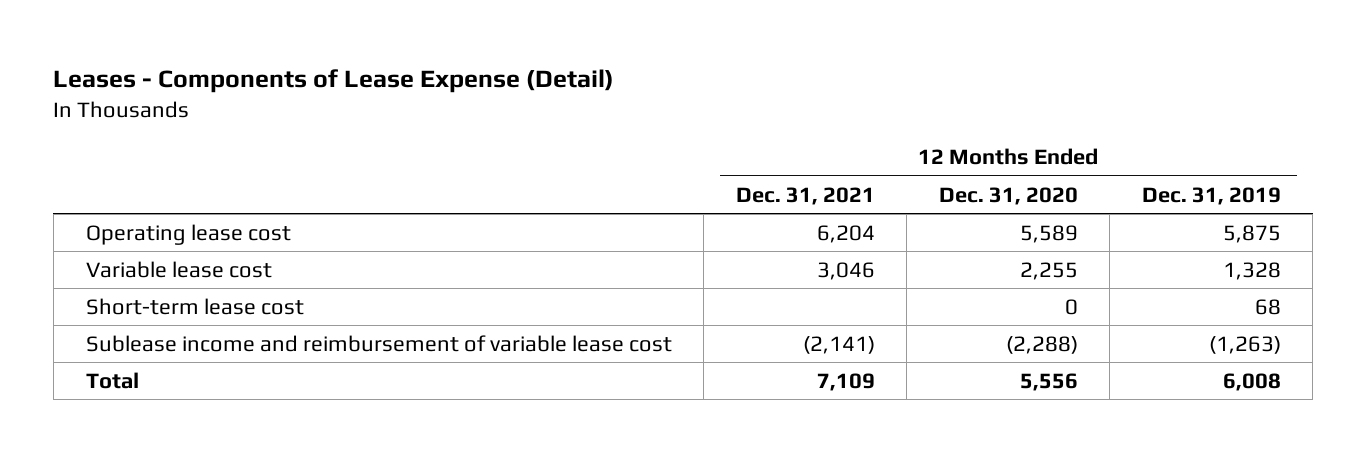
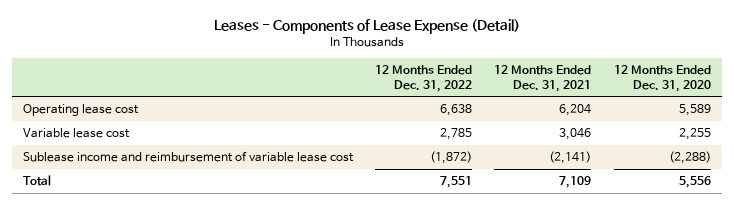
[1141,186,1281,205] Dec. 31, 2019 -> none
none -> [375,65,473,92] 12 Months Ended Dec. 31, 2022
[85,297,304,315] Short-term lease cost -> none

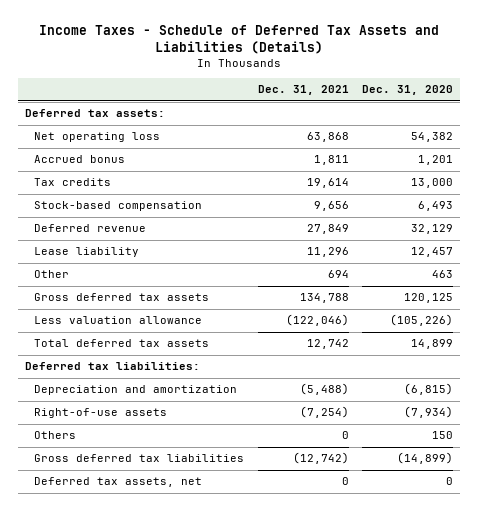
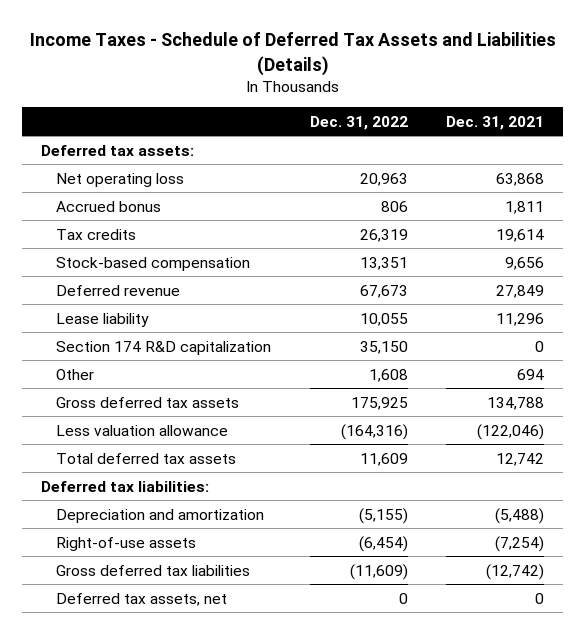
[362,85,454,96] Dec. 31, 2020 -> none
none -> [309,115,408,130] Dec. 31, 2022
none -> [56,340,272,355] Section 174 R&D capitalization
[33,431,76,440] Others -> none

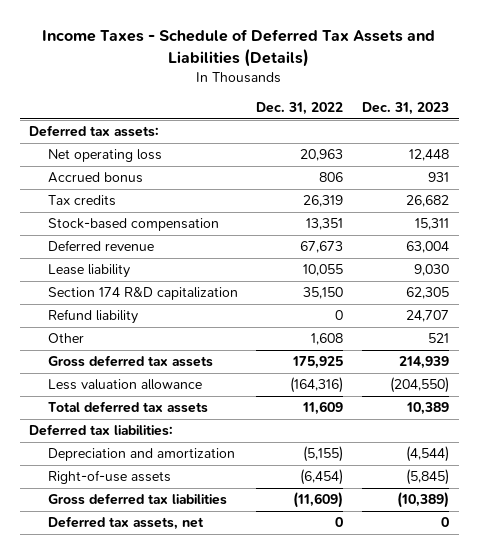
[445,115,544,130] Dec. 31, 2021 -> none
none -> [362,101,450,115] Dec. 31, 2023
none -> [47,309,138,325] Refund liability

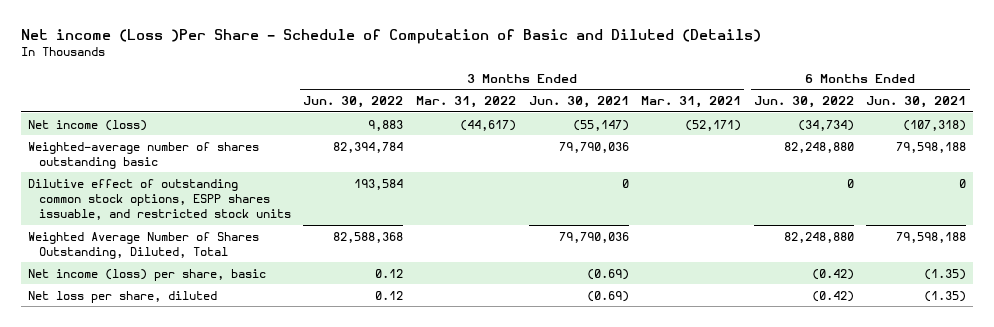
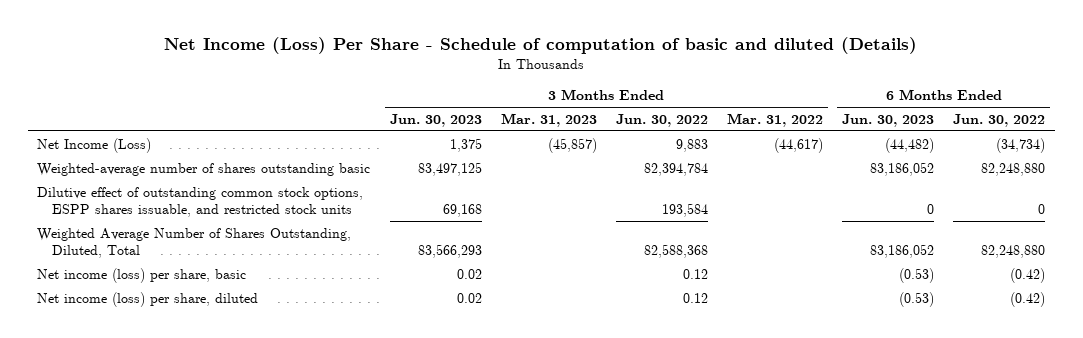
[21,28,762,44] Net income (Loss )Per Share - Schedule of Computation of Basic and Diluted (Details) -> [164,36,918,54] Net Income (Loss) Per Share - Schedule of computation of basic and diluted (Details)
[528,96,629,109] Jun. 30, 2021 -> none
[641,96,742,109] Mar. 31, 2021 -> none
[866,96,967,109] Jun. 30, 2021 -> none
none -> [389,113,482,127] Jun. 30, 2023
none -> [500,112,597,127] Mar. 31, 2023
none -> [842,113,935,127] Jun. 30, 2023
[27,119,147,131] Net income (loss) -> [37,137,152,153] Net Income (Loss)
[27,290,217,303] Net loss per share, diluted -> [37,291,259,307] Net income (loss) per share, diluted

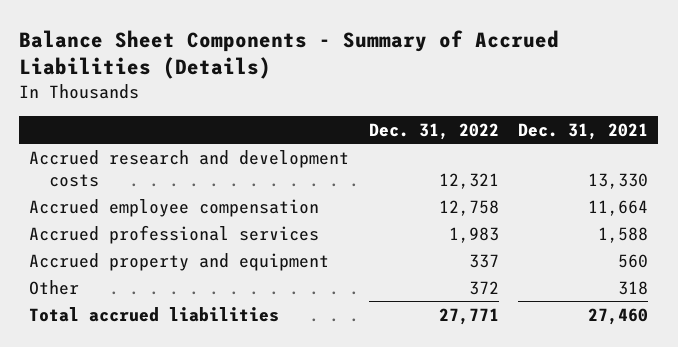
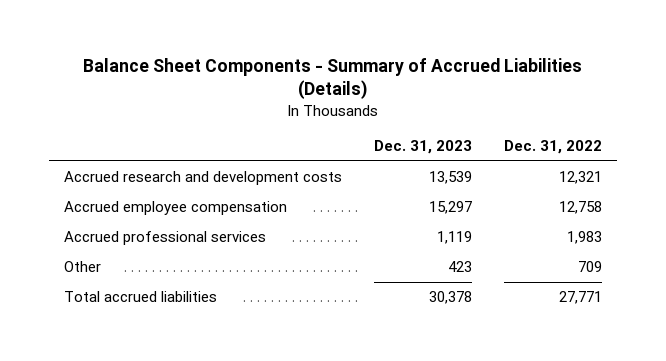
[518,122,649,140] Dec. 31, 2021 -> none
none -> [374,140,473,155] Dec. 31, 2023
[29,252,330,271] Accrued property and equipment -> none
[468,280,499,295] 372 -> [577,261,602,273] 709

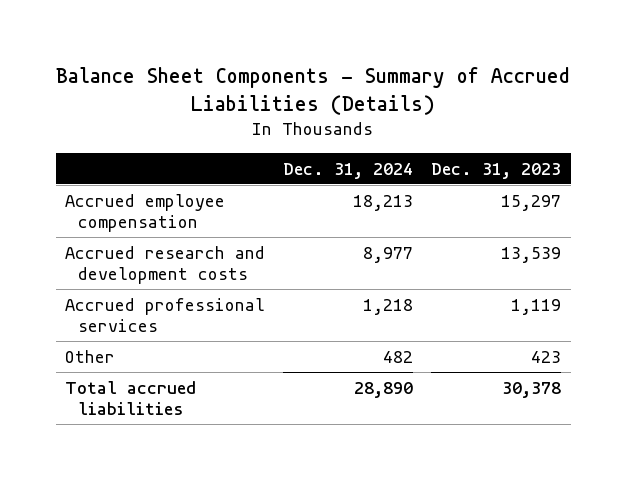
[503,140,602,155] Dec. 31, 2022 -> none
none -> [283,162,414,179] Dec. 31, 2024
[64,171,343,186] Accrued research and development costs -> [64,245,265,284] Accrued research and development costs

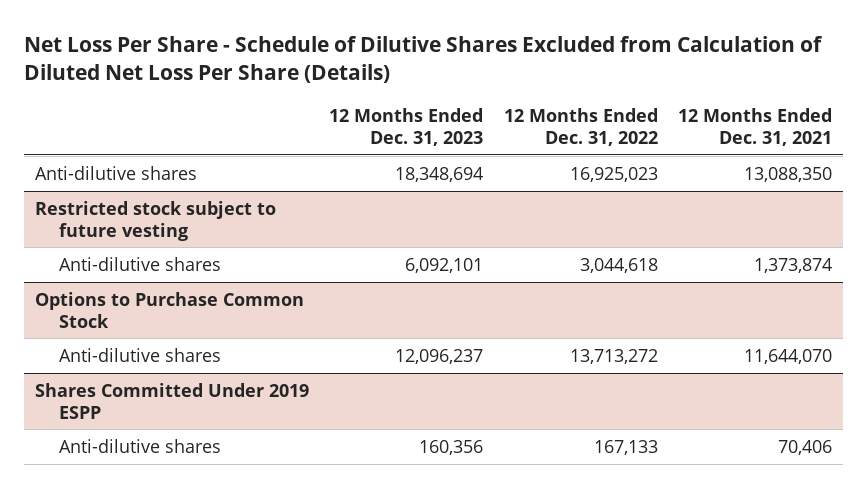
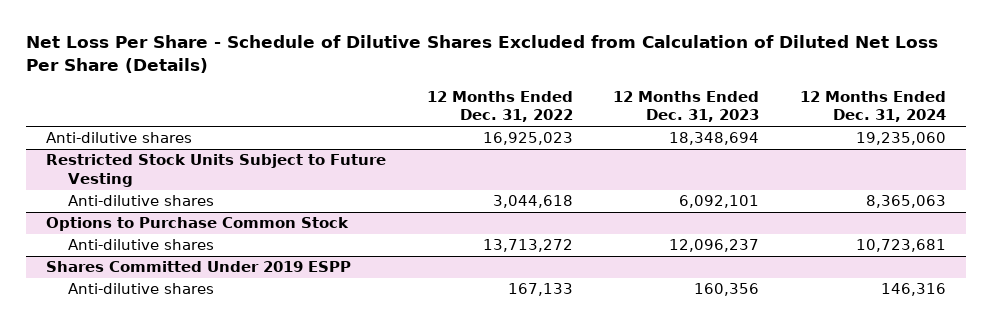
[678,107,833,146] 12 Months Ended Dec. 31, 2021 -> none
none -> [799,91,946,123] 12 Months Ended Dec. 31, 2024
[34,200,276,241] Restricted stock subject to future vesting -> [46,154,387,187] Restricted Stock Units Subject to Future Vesting

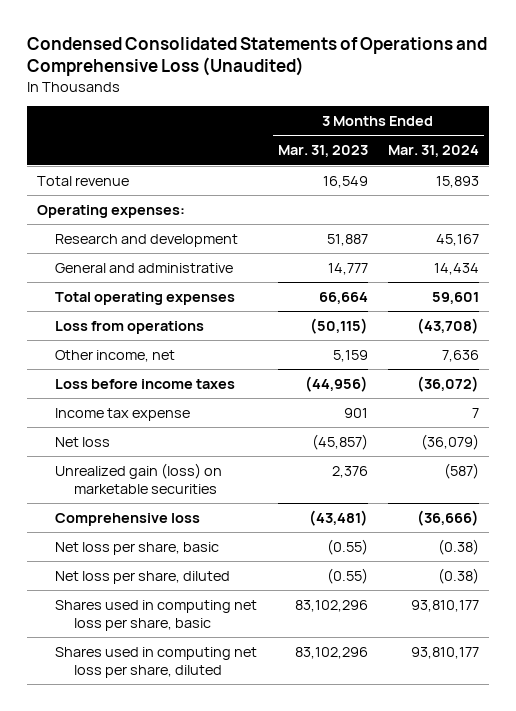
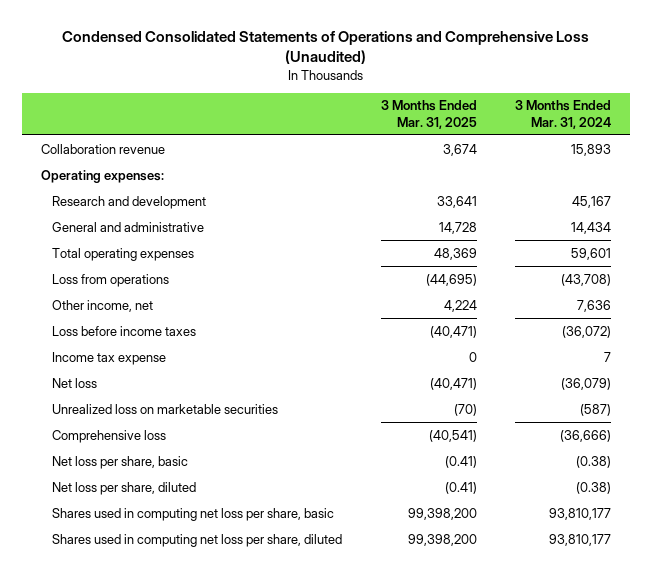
[277,145,368,158] Mar. 31, 2023 -> none
none -> [380,100,477,129] 3 Months Ended Mar. 31, 2025
[36,175,129,186] Total revenue -> [41,143,166,154] Collaboration revenue
[55,462,223,494] Unrealized gain (loss) on marketable securities -> [52,403,279,414] Unrealized loss on marketable securities

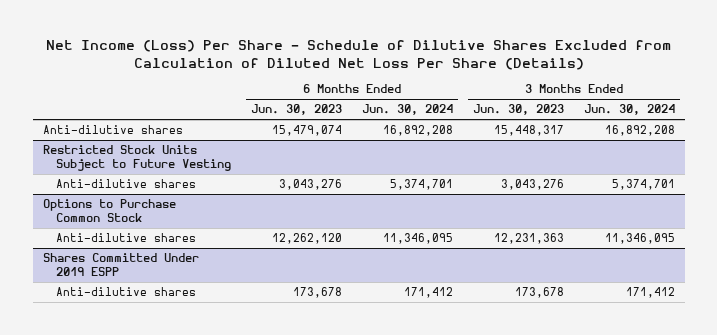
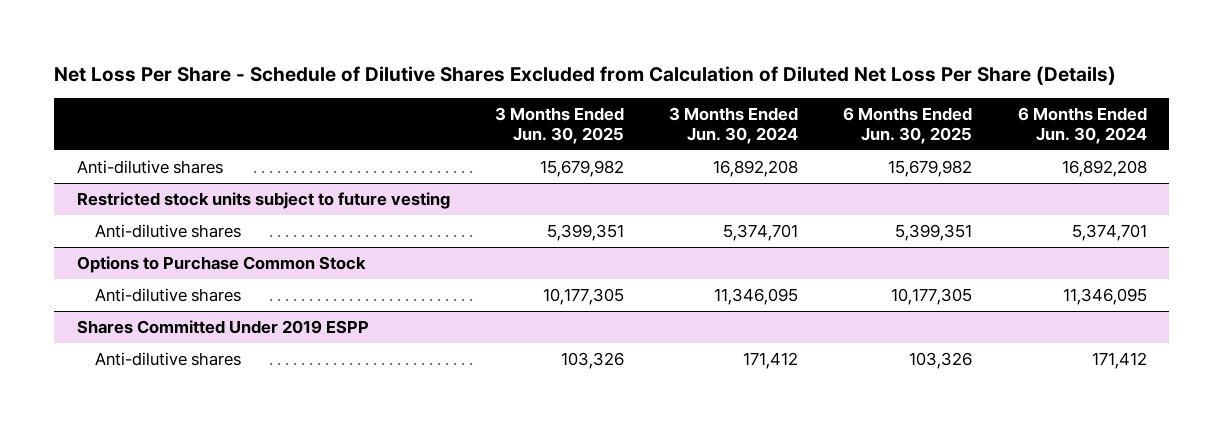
[45,40,671,70] Net Income (Loss) Per Share - Schedule of Dilutive Shares Excluded from Calculation of Diluted Net Loss Per Share (Details) -> [54,65,1117,85] Net Loss Per Share - Schedule of Dilutive Shares Excluded from Calculation of Diluted Net Loss Per Share (Details)
[250,104,342,116] Jun. 30, 2023 -> none
[472,104,564,116] Jun. 30, 2023 -> none
none -> [495,106,625,144] 3 Months Ended Jun. 30, 2025
none -> [843,106,973,144] 6 Months Ended Jun. 30, 2025
[42,145,231,171] Restricted Stock Units Subject to Future Vesting -> [76,192,450,210] Restricted stock units subject to future vesting

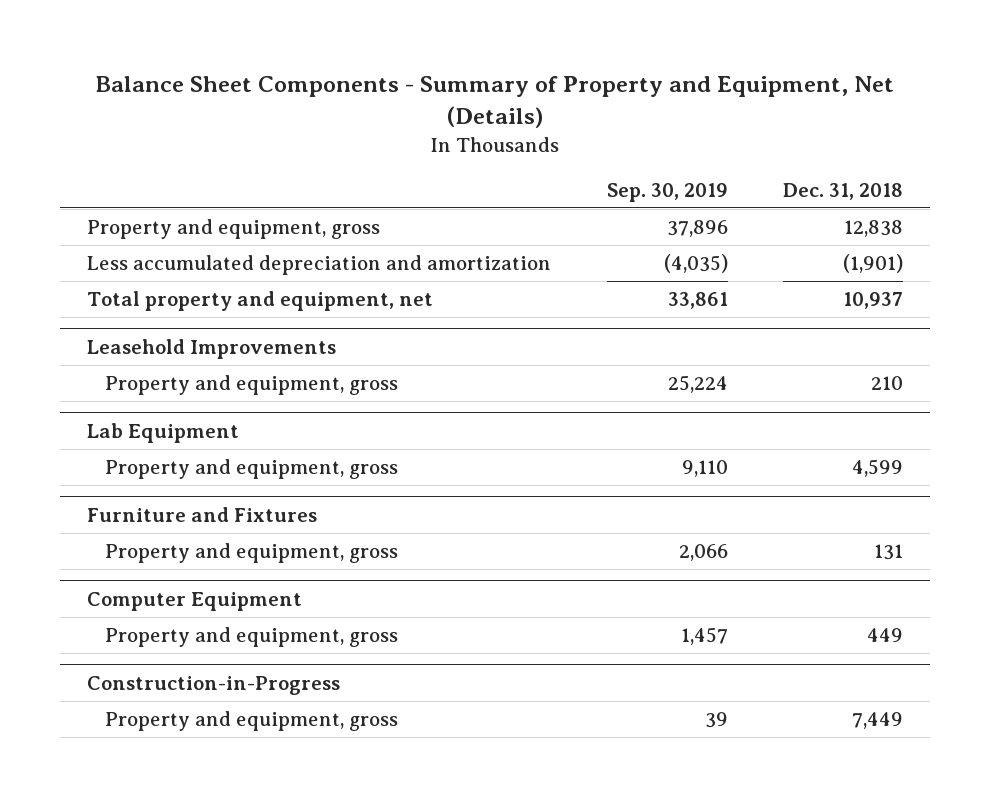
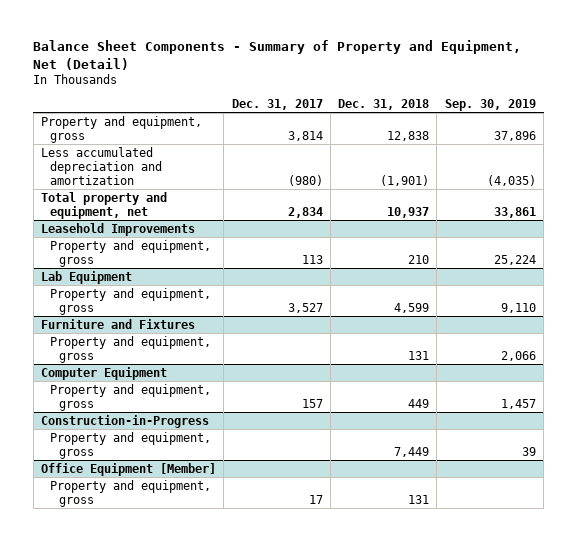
[95,75,895,128] Balance Sheet Components - Summary of Property and Equipment, Net (Details) -> [33,39,522,70] Balance Sheet Components - Summary of Property and Equipment, Net (Detail)
none -> [231,99,323,111] Dec. 31, 2017
none -> [40,462,216,476] Office Equipment [Member]
none -> [50,479,212,507] Property and equipment, gross

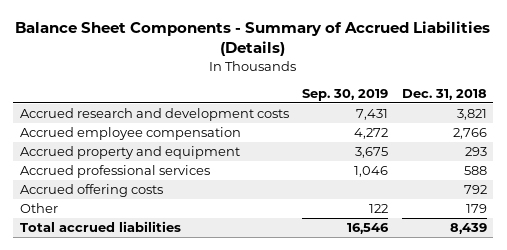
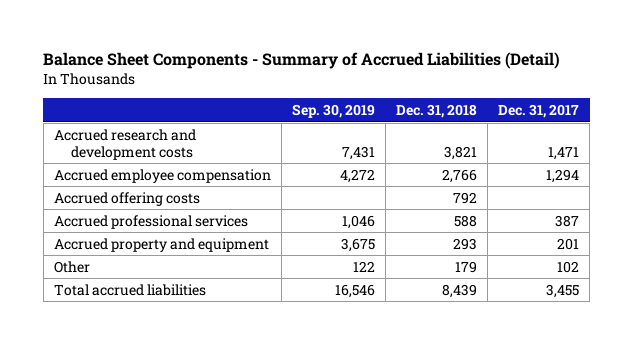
[15,21,491,57] Balance Sheet Components - Summary of Accrued Liabilities (Details) -> [43,52,561,70] Balance Sheet Components - Summary of Accrued Liabilities (Detail)
none -> [498,103,580,118] Dec. 31, 2017
[20,165,211,179] Accrued professional services -> [53,214,248,229] Accrued professional services
[20,146,241,160] Accrued property and equipment -> [53,237,269,252] Accrued property and equipment

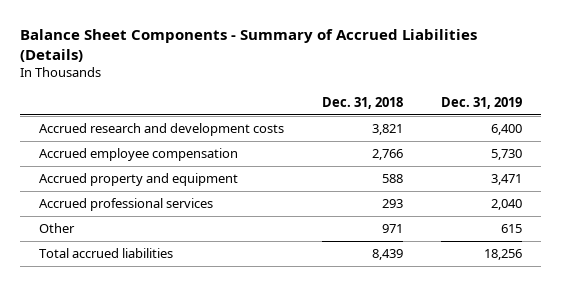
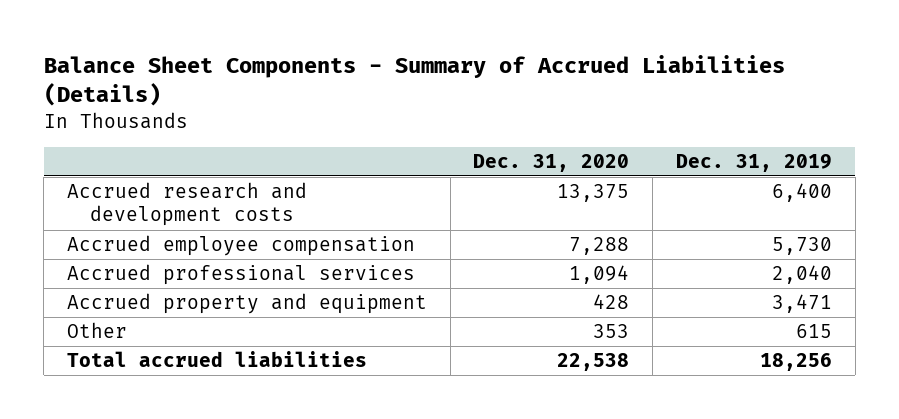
[321,97,403,110] Dec. 31, 2018 -> none
none -> [473,153,630,172] Dec. 31, 2020
[38,172,238,186] Accrued property and equipment -> [66,293,427,315] Accrued property and equipment

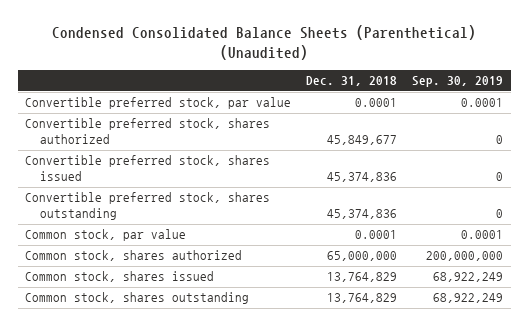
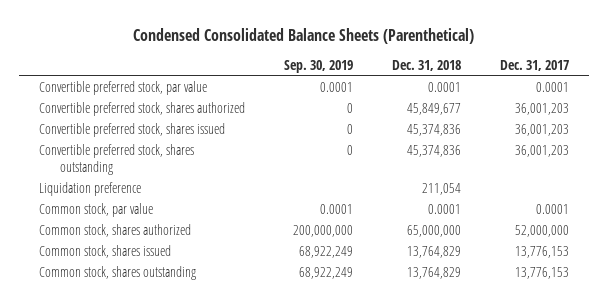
[52,25,477,61] Condensed Consolidated Balance Sheets (Parenthetical) (Unaudited) -> [132,27,474,44] Condensed Consolidated Balance Sheets (Parenthetical)
none -> [499,60,569,72] Dec. 31, 2017
none -> [38,182,141,197] Liquidation preference

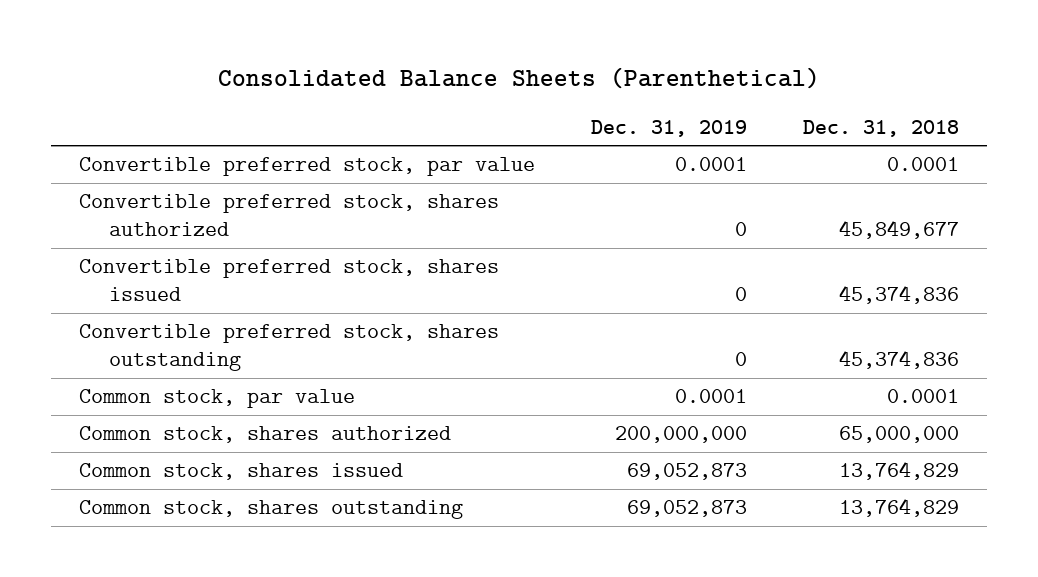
[132,27,474,44] Condensed Consolidated Balance Sheets (Parenthetical) -> [217,66,820,89] Consolidated Balance Sheets (Parenthetical)
[283,60,353,74] Sep. 30, 2019 -> none
[499,60,569,72] Dec. 31, 2017 -> none
none -> [590,119,747,137] Dec. 31, 2019
[38,182,141,197] Liquidation preference -> none

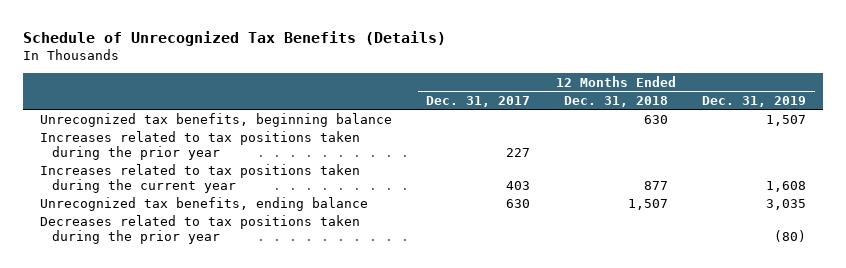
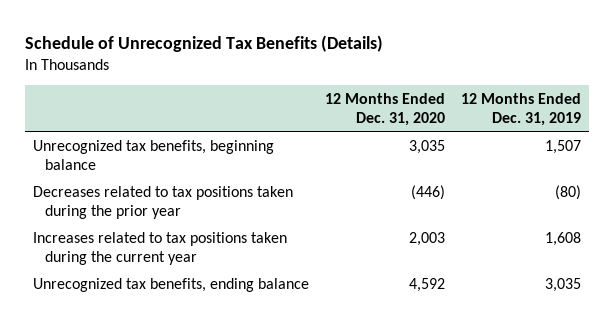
[426,95,531,107] Dec. 31, 2017 -> none
[564,95,669,107] Dec. 31, 2018 -> none
none -> [324,92,445,126] 12 Months Ended Dec. 31, 2020
[40,130,361,160] Increases related to tax positions taken during the prior year -> none
[40,214,361,244] Decreases related to tax positions taken during the prior year -> [32,185,293,219] Decreases related to tax positions taken during the prior year

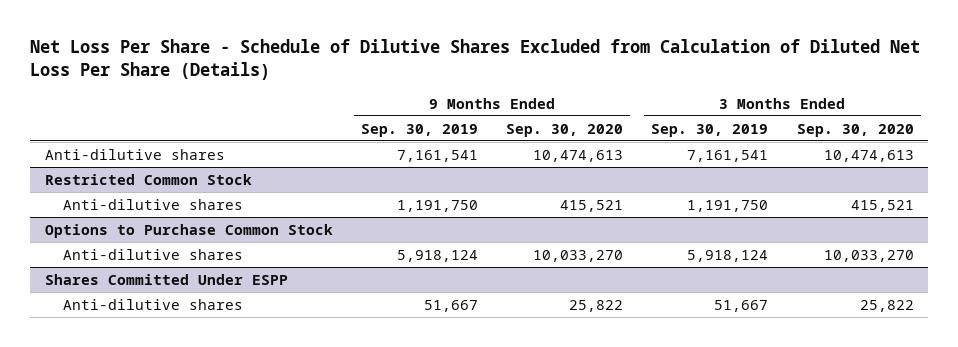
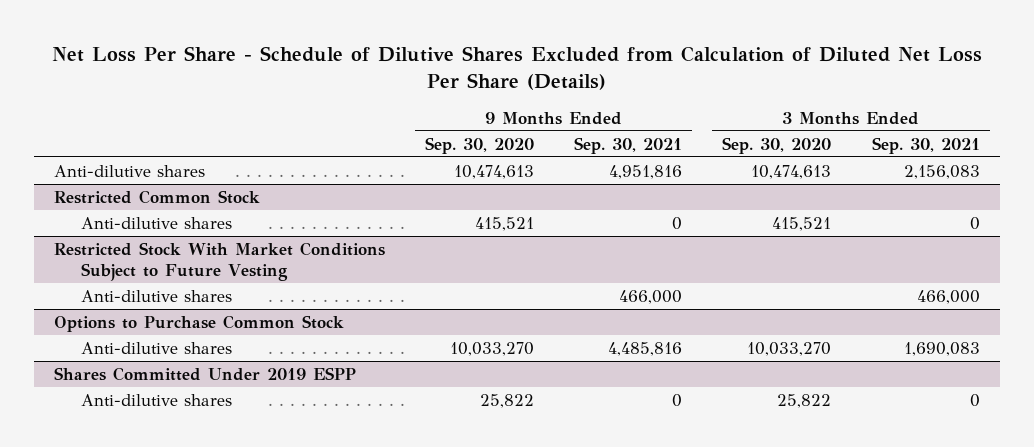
[360,123,478,137] Sep. 30, 2019 -> none
[651,123,769,137] Sep. 30, 2019 -> none
none -> [574,136,683,154] Sep. 30, 2021
none -> [871,136,980,154] Sep. 30, 2021
none -> [54,241,386,281] Restricted Stock With Market Conditions Subject to Future Vesting
none -> [81,289,233,302] Anti-dilutive shares
[44,273,288,285] Shares Committed Under ESPP -> [54,366,357,381] Shares Committed Under 2019 ESPP

